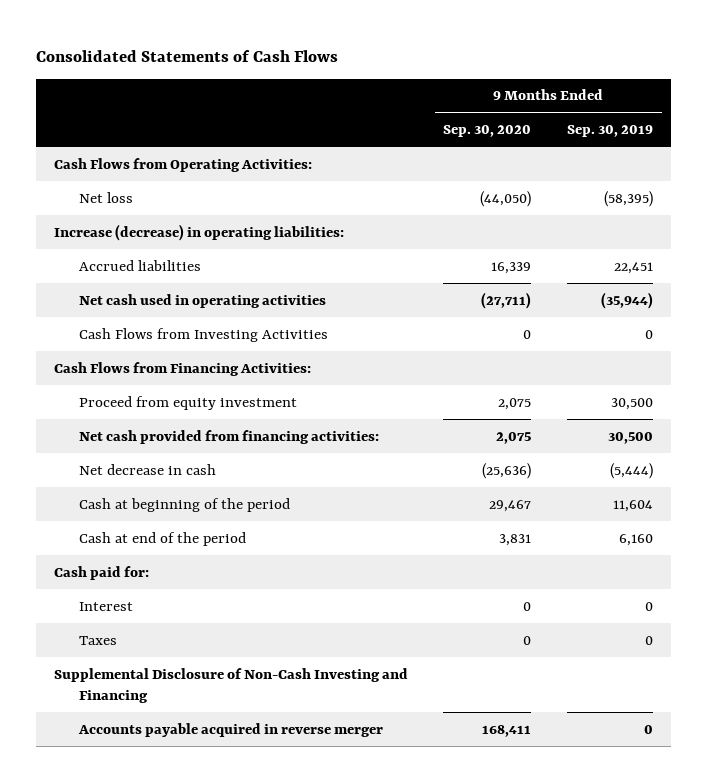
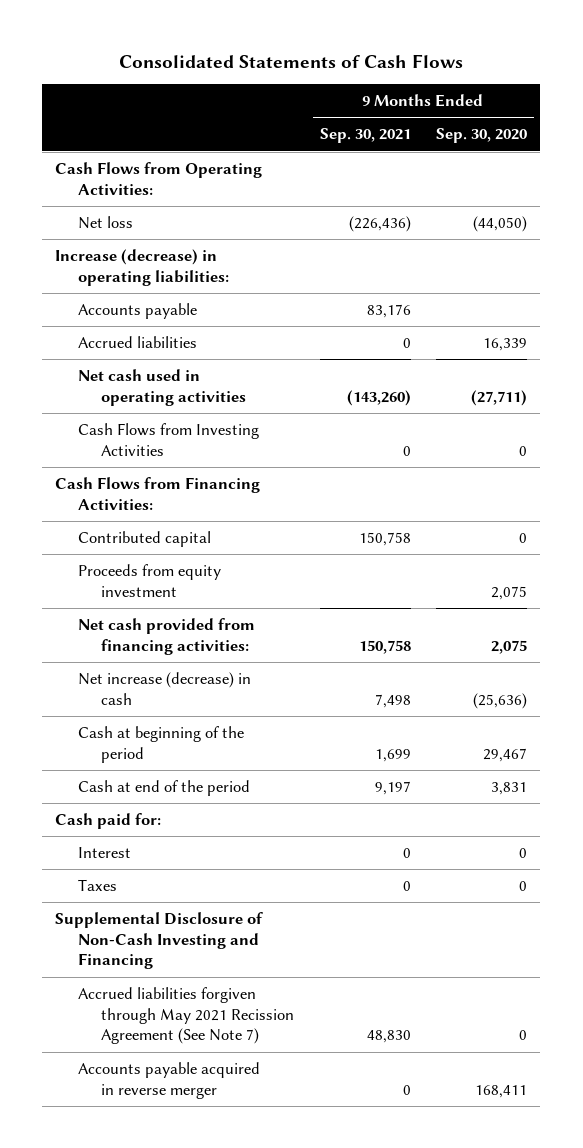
[566,125,653,138] Sep. 30, 2019 -> none
none -> [319,128,411,144] Sep. 30, 2021
none -> [77,303,197,320] Accounts payable
none -> [77,531,211,548] Contributed capital
[79,395,298,410] Proceed from equity investment -> [77,564,221,597] Proceeds from equity investment
[79,463,217,475] Net decrease in cash -> [77,672,251,705] Net increase (decrease) in cash
none -> [77,987,294,1045] Accrued liabilities forgiven through May 2021 Recission Agreement (See Note 7)

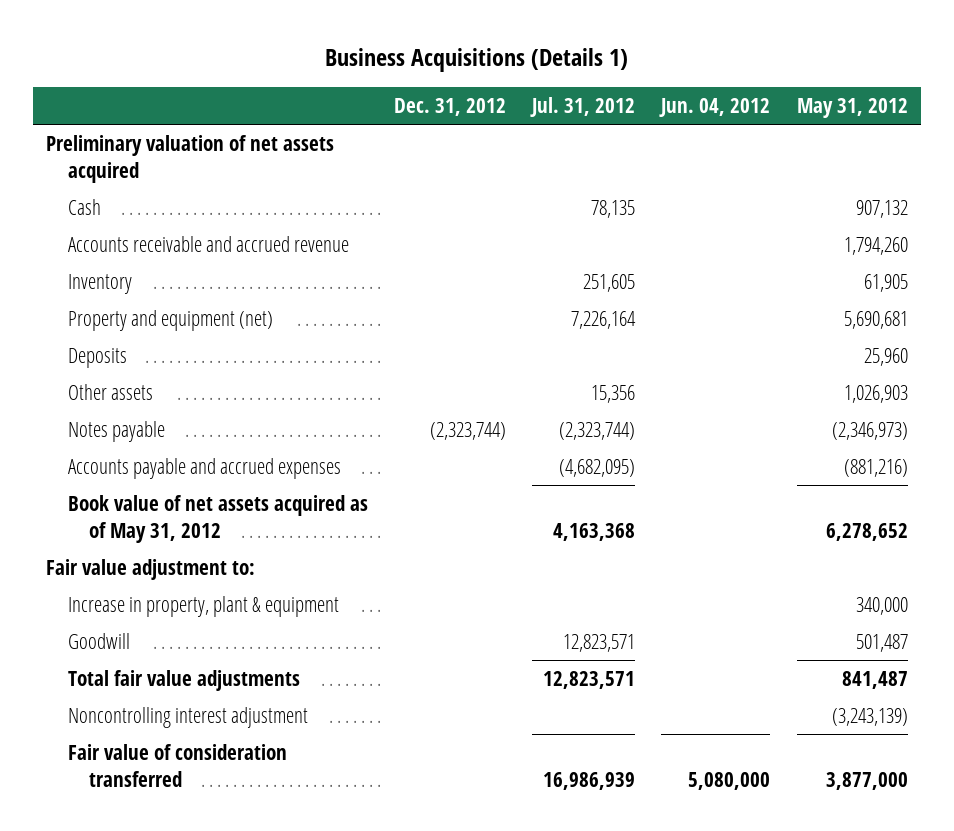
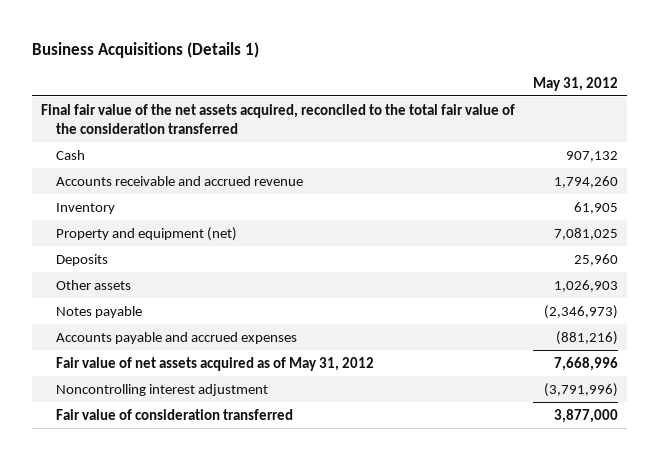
[393,98,506,117] Dec. 31, 2012 -> none
[530,97,636,118] Jul. 31, 2012 -> none
[659,98,771,118] Jun. 04, 2012 -> none
[46,135,335,183] Preliminary valuation of net assets acquired -> [41,103,516,134] Final fair value of the net assets acquired, reconciled to the total fair value of the consideration transferred
[843,311,908,330] 5,690,681 -> [554,227,619,240] 7,081,025
[46,559,256,581] Fair value adjustment to: -> none
[67,596,339,618] Increase in property, plant & equipment -> none
[67,633,130,650] Goodwill -> none
[67,670,300,692] Total fair value adjustments -> none
[67,495,368,543] Book value of net assets acquired as of May 31, 2012 -> [55,356,374,371] Fair value of net assets acquired as of May 31, 2012
[825,522,908,541] 6,278,652 -> [554,356,619,371] 7,668,996
[831,708,908,727] (3,243,139) -> [544,382,619,397] (3,791,996)

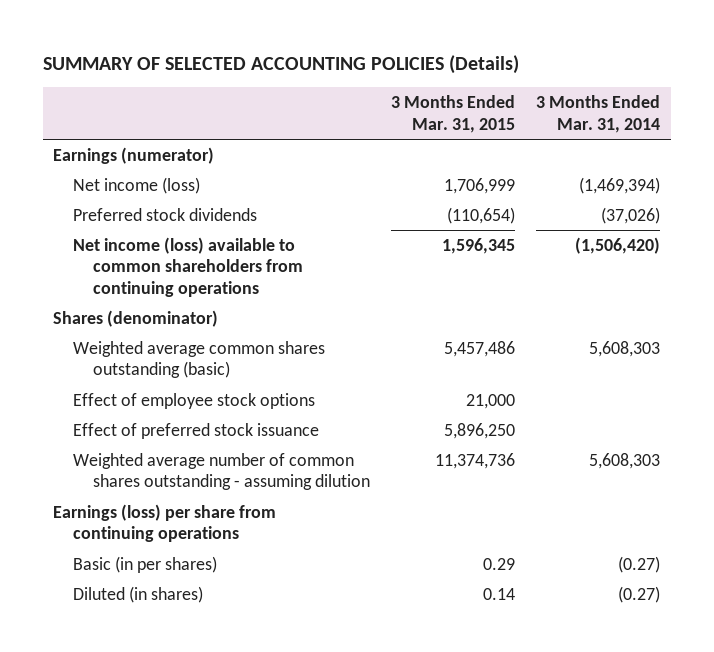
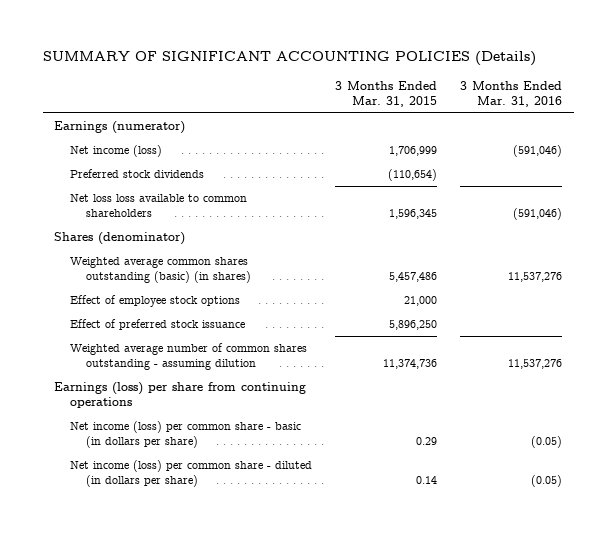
[42,54,519,74] SUMMARY OF SELECTED ACCOUNTING POLICIES (Details) -> [42,51,536,67] SUMMARY OF SIGNIFICANT ACCOUNTING POLICIES (Details)
[536,95,661,133] 3 Months Ended Mar. 31, 2014 -> none
none -> [460,80,563,107] 3 Months Ended Mar. 31, 2016
[72,236,303,297] Net income (loss) available to common shareholders from continuing operations -> [70,194,248,218] Net loss loss available to common shareholders
[72,340,325,379] Weighted average common shares outstanding (basic) -> [70,257,252,284] Weighted average common shares outstanding (basic) (in shares)
[72,555,217,573] Basic (in per shares) -> [70,421,302,449] Net income (loss) per common share - basic (in dollars per share)
[72,585,203,603] Diluted (in shares) -> [70,460,313,488] Net income (loss) per common share - diluted (in dollars per share)

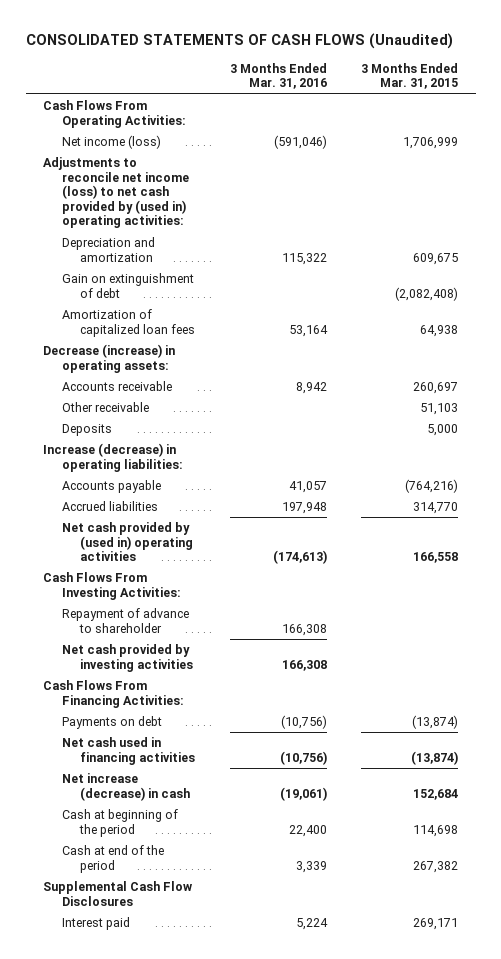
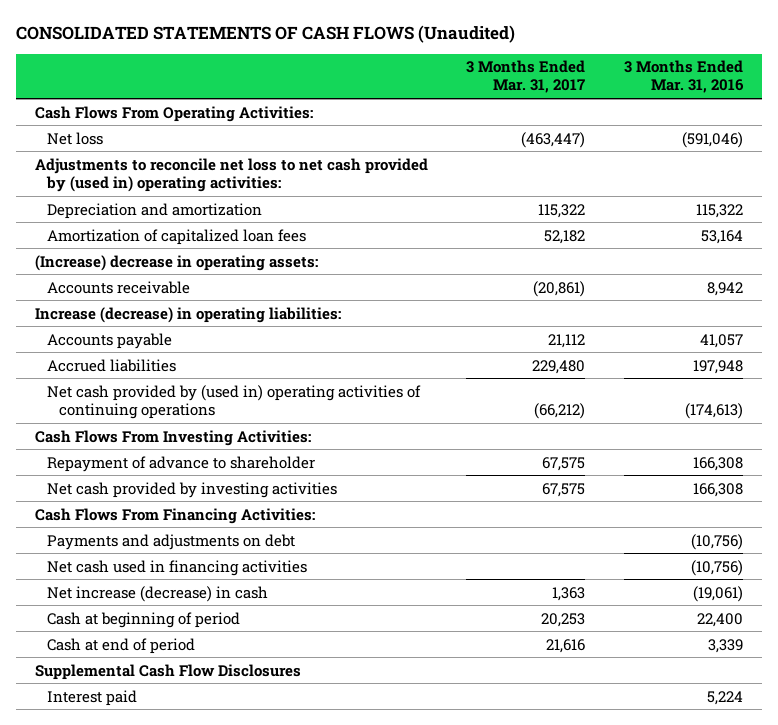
[361,62,459,90] 3 Months Ended Mar. 31, 2015 -> none
none -> [466,60,586,94] 3 Months Ended Mar. 31, 2017
[61,135,161,150] Net income (loss) -> [46,131,103,145] Net loss
[43,157,189,229] Adjustments to reconcile net income (loss) to net cash provided by (used in) operating activities: -> [35,157,429,192] Adjustments to reconcile net loss to net cash provided by (used in) operating activities:
[61,273,194,298] Gain on extinguishment of debt -> none
[43,344,176,373] Decrease (increase) in operating assets: -> [35,254,319,271] (Increase) decrease in operating assets:
[61,402,149,413] Other receivable -> none
[61,424,112,437] Deposits -> none
[61,522,193,562] Net cash provided by (used in) operating activities -> [46,384,421,419] Net cash provided by (used in) operating activities of continuing operations
[61,716,162,730] Payments on debt -> [46,533,295,550] Payments and adjustments on debt
[61,809,178,837] Cash at beginning of the period -> [46,611,240,628] Cash at beginning of period
[61,845,164,873] Cash at end of the period -> [46,637,195,654] Cash at end of period

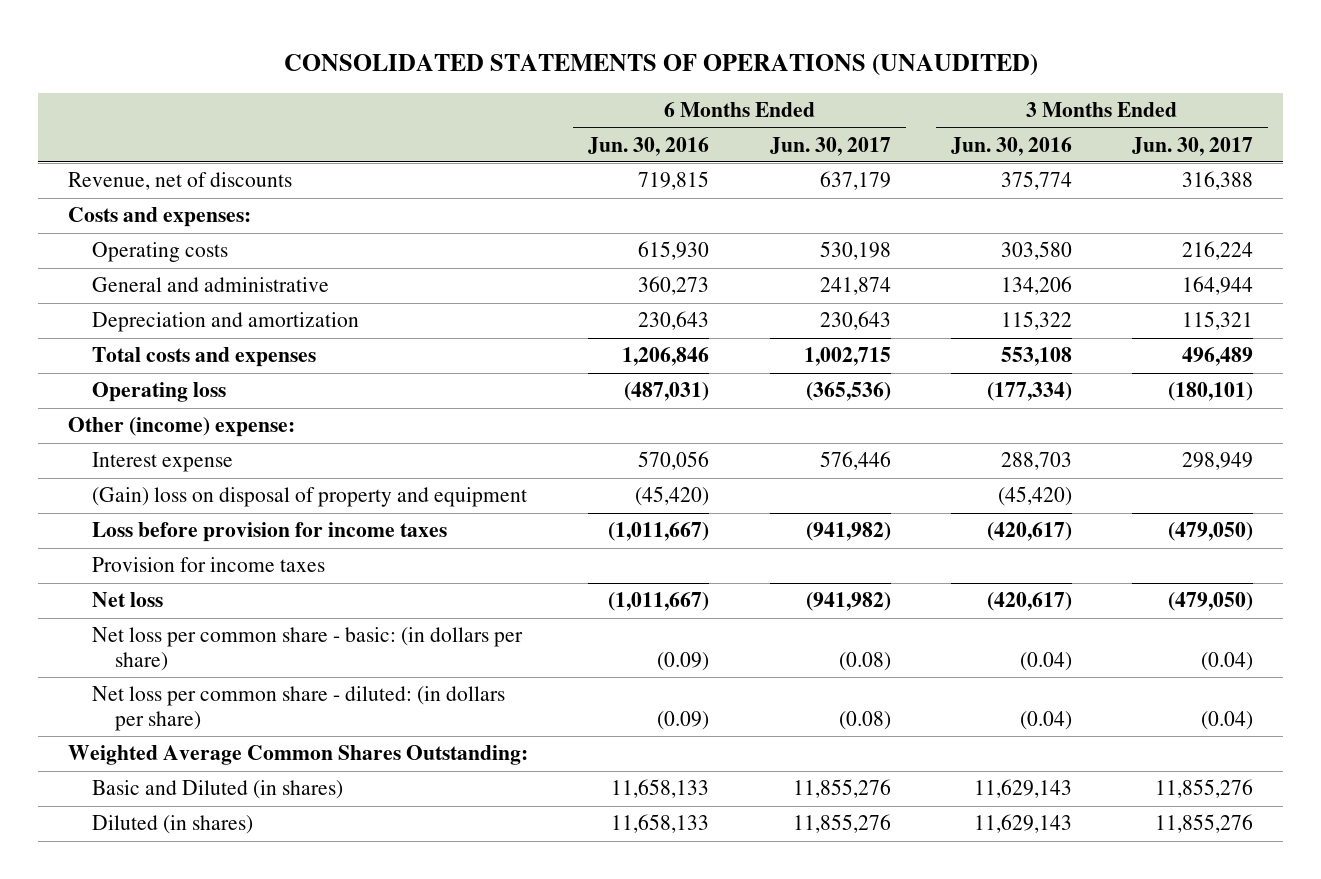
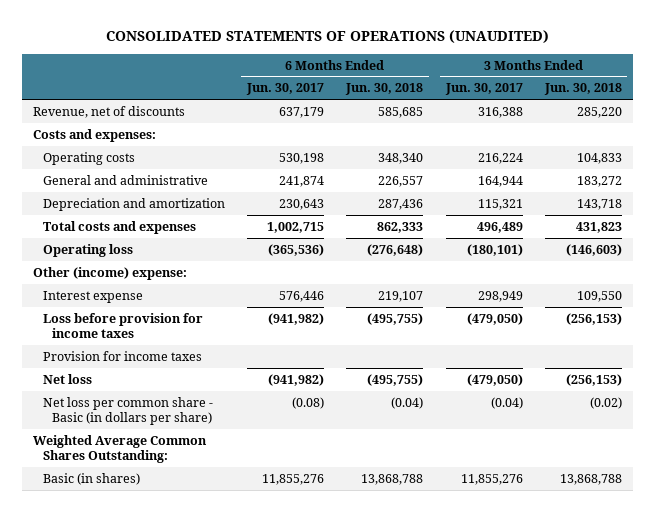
[588,136,710,156] Jun. 30, 2016 -> none
[950,136,1072,156] Jun. 30, 2016 -> none
none -> [345,83,424,96] Jun. 30, 2018
none -> [543,83,622,96] Jun. 30, 2018
[91,487,527,508] (Gain) loss on disposal of property and equipment -> none
[91,686,505,732] Net loss per common share - diluted: (in dollars per share) -> none
[91,627,523,672] Net loss per common share - basic: (in dollars per share) -> [42,396,213,426] Net loss per common share - Basic (in dollars per share)
[91,815,253,835] Diluted (in shares) -> none
[91,780,343,800] Basic and Diluted (in shares) -> [42,472,140,485] Basic (in shares)

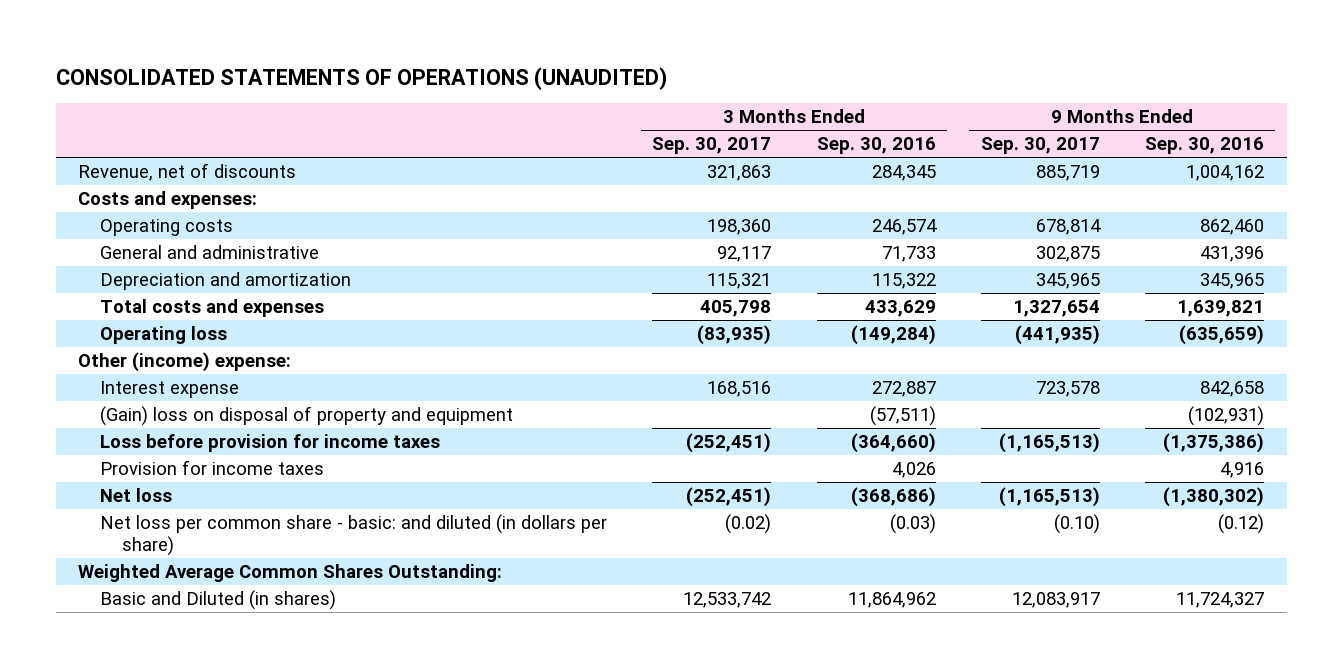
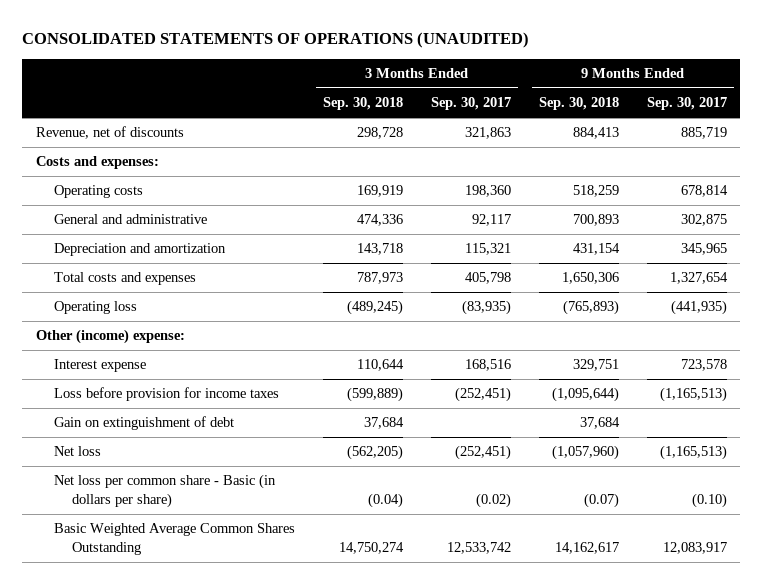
[816,137,936,155] Sep. 30, 2016 -> none
[1145,137,1265,155] Sep. 30, 2016 -> none
none -> [322,97,403,111] Sep. 30, 2018
none -> [538,97,619,111] Sep. 30, 2018
[100,406,514,427] (Gain) loss on disposal of property and equipment -> none
[100,460,325,476] Provision for income taxes -> none
none -> [54,416,235,431] Gain on extinguishment of debt
[78,564,503,583] Weighted Average Common Shares Outstanding: -> none
[100,514,608,557] Net loss per common share - basic: and diluted (in dollars per share) -> [54,474,277,508] Net loss per common share - Basic (in dollars per share)
[100,590,337,611] Basic and Diluted (in shares) -> [54,523,296,555] Basic Weighted Average Common Shares Outstanding

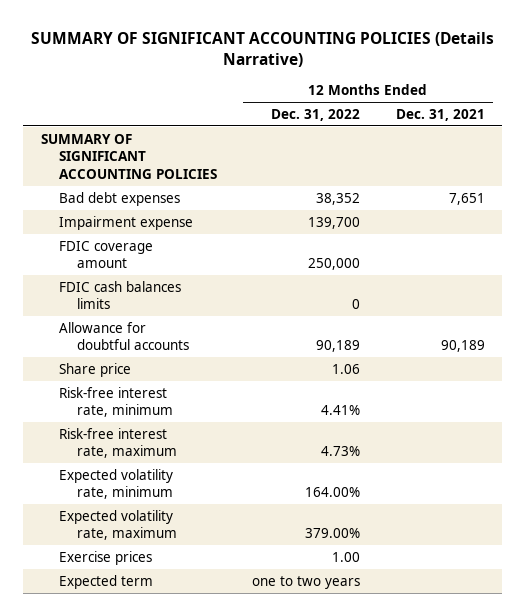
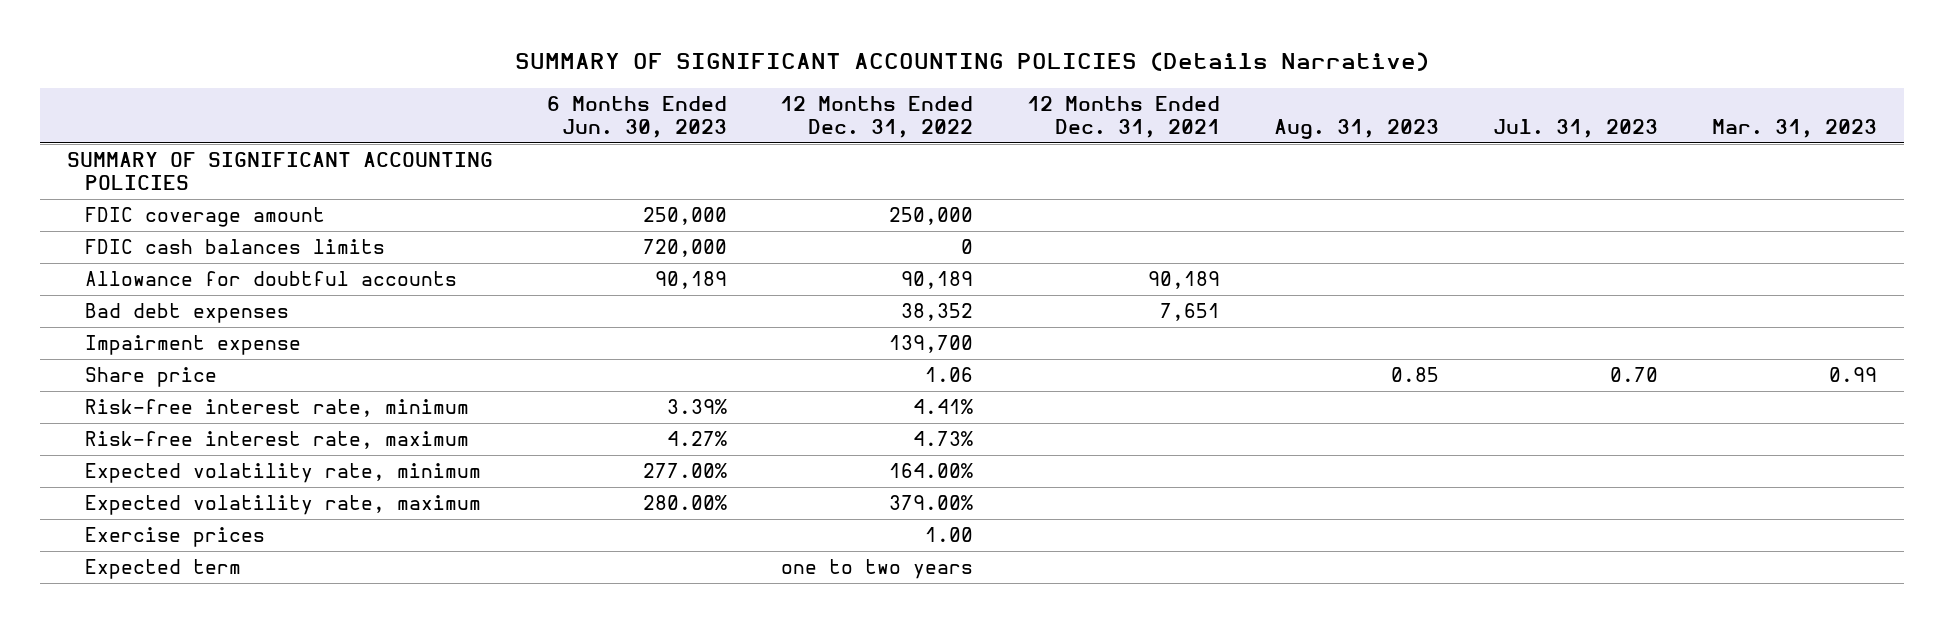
none -> [546,96,727,138] 6 Months Ended Jun. 30, 2023
none -> [1274,118,1440,139] Aug. 31, 2023
none -> [1493,118,1659,138] Jul. 31, 2023
none -> [1711,118,1877,138] Mar. 31, 2023
[58,191,180,206] Bad debt expenses -> [84,303,289,324] Bad debt expenses
[58,215,193,230] Impairment expense -> [84,335,301,356] Impairment expense

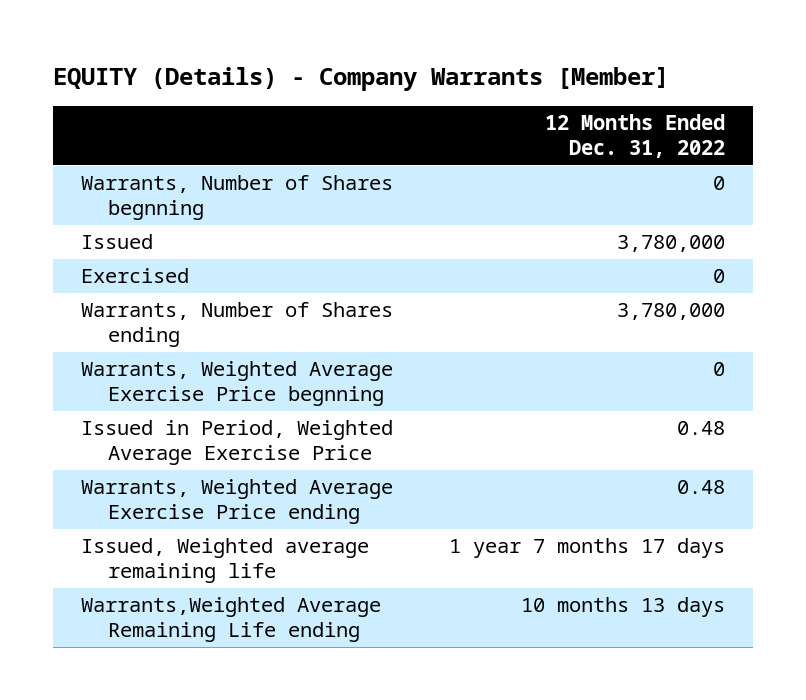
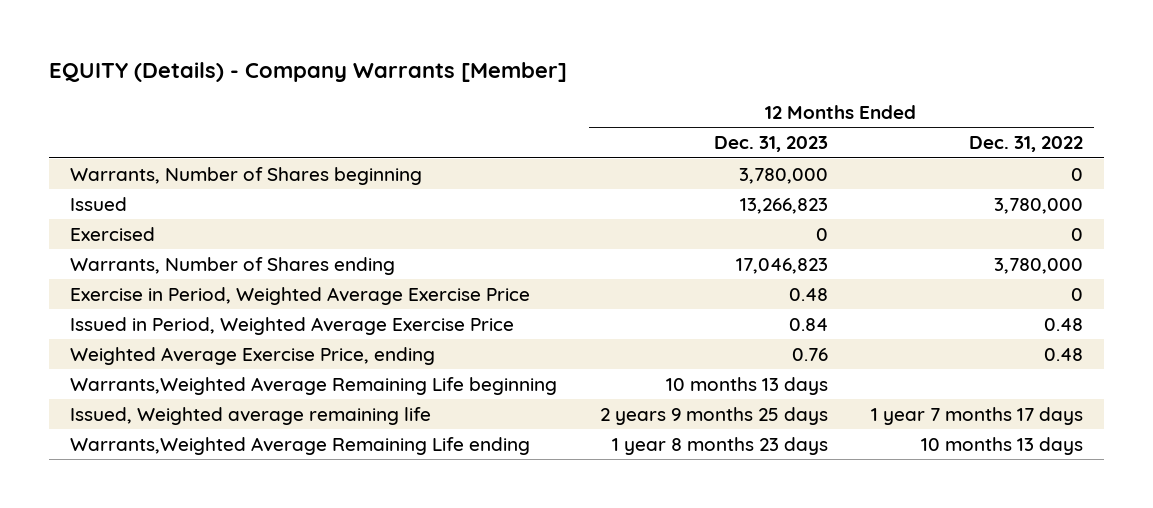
none -> [714,136,829,153] Dec. 31, 2023
[81,175,394,221] Warrants, Number of Shares begnning -> [70,166,423,185] Warrants, Number of Shares beginning
[81,361,394,407] Warrants, Weighted Average Exercise Price begnning -> [70,286,531,305] Exercise in Period, Weighted Average Exercise Price
[81,479,394,525] Warrants, Weighted Average Exercise Price ending -> [70,346,436,365] Weighted Average Exercise Price, ending
none -> [70,376,558,395] Warrants,Weighted Average Remaining Life beginning

